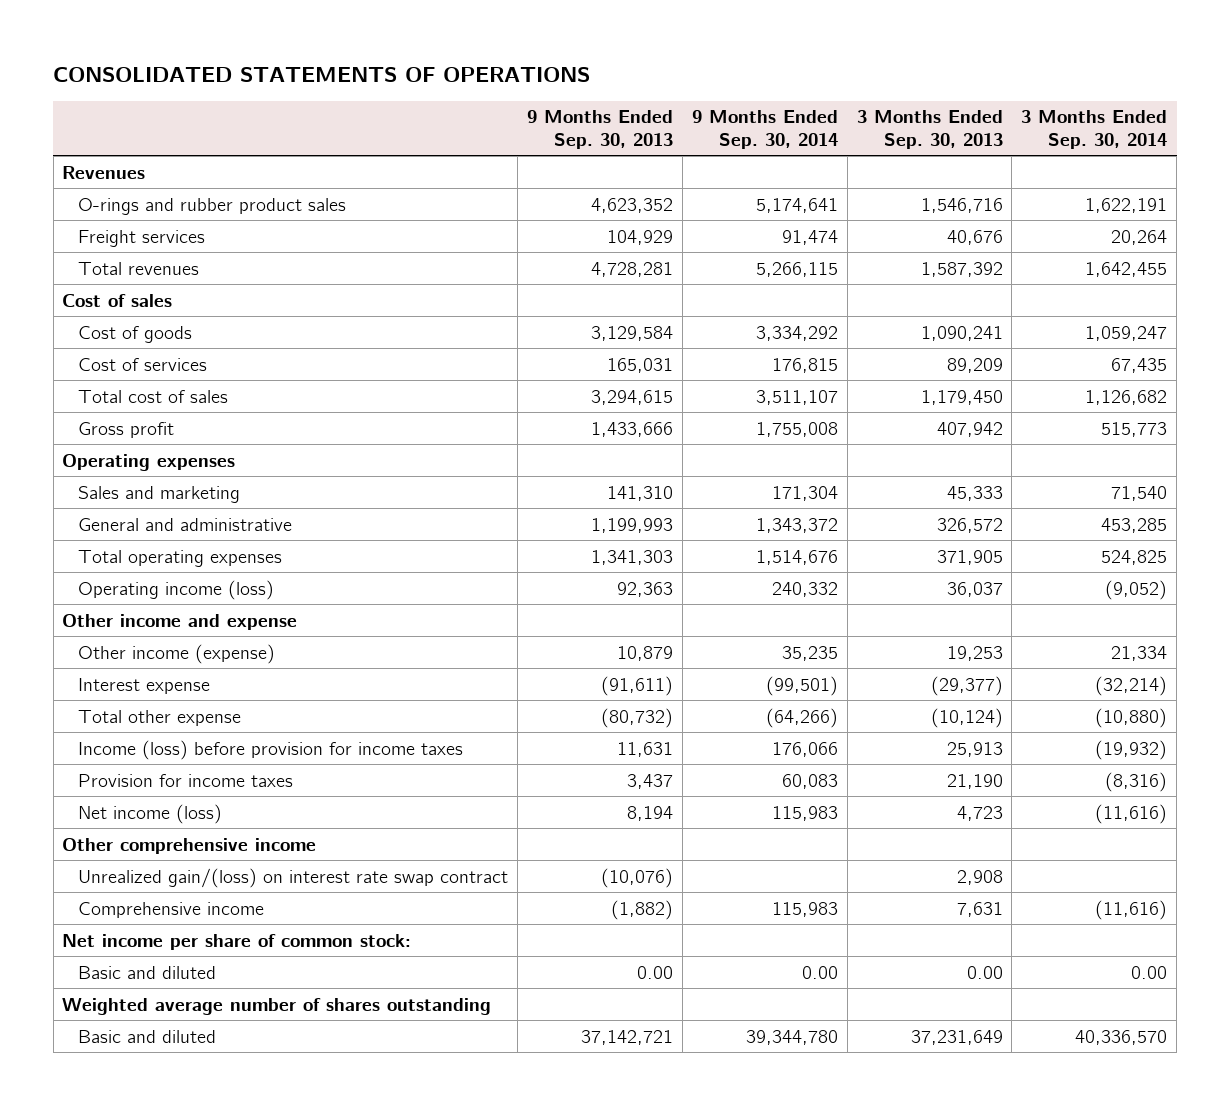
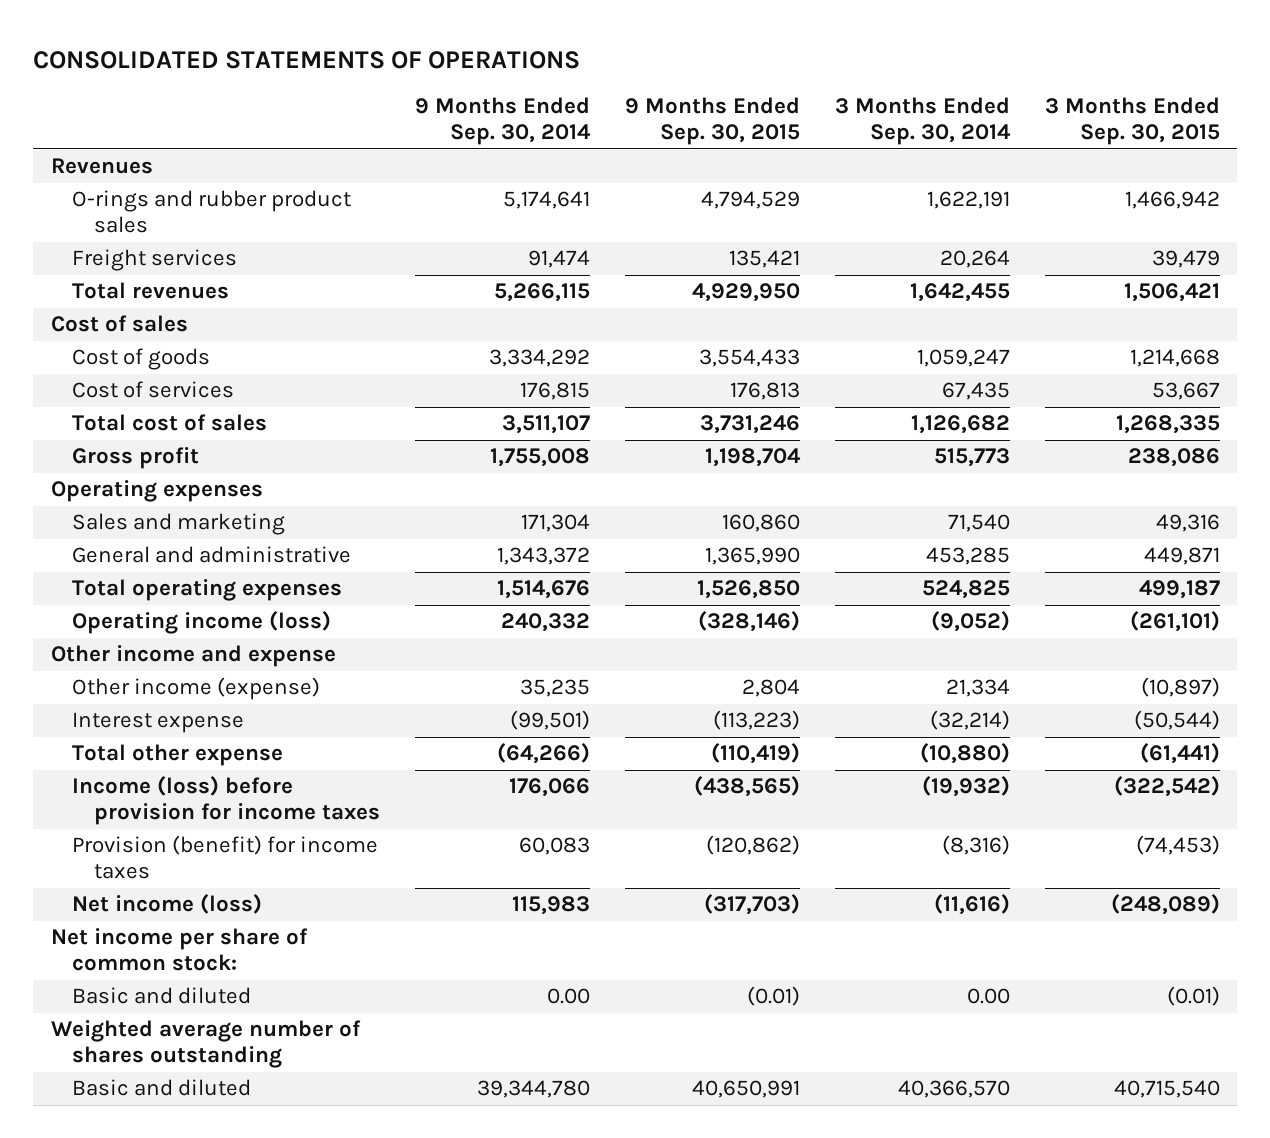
[527,110,674,149] 9 Months Ended Sep. 30, 2013 -> none
[856,110,1003,149] 3 Months Ended Sep. 30, 2013 -> none
none -> [624,97,800,146] 9 Months Ended Sep. 30, 2015
none -> [1044,97,1220,146] 3 Months Ended Sep. 30, 2015
[78,773,294,787] Provision for income taxes -> [72,835,379,880] Provision (benefit) for income taxes
[62,837,317,854] Other comprehensive income -> none
[78,867,509,888] Unrealized gain/(loss) on interest rate swap contract -> none
[78,901,265,918] Comprehensive income -> none
[1075,1029,1168,1045] 40,336,570 -> [897,1080,1010,1099] 40,366,570

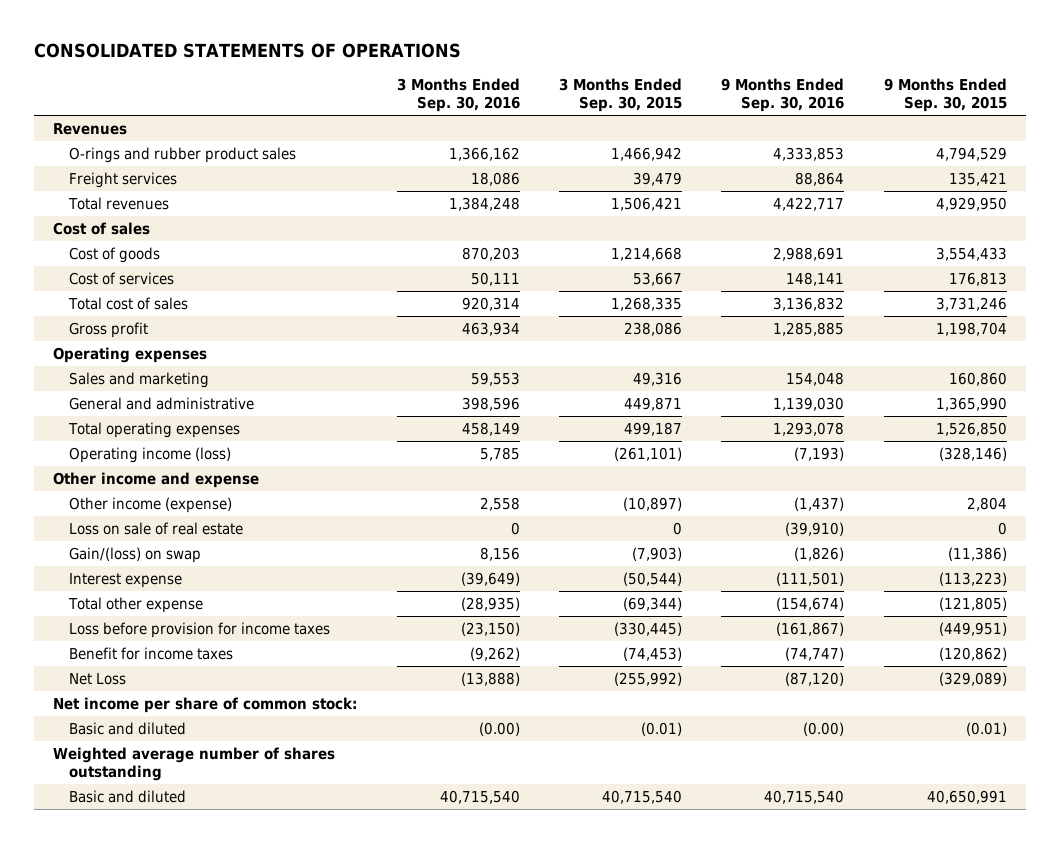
[414,97,591,146] 9 Months Ended Sep. 30, 2014 -> none
[834,97,1011,146] 3 Months Ended Sep. 30, 2014 -> none
none -> [396,78,520,113] 3 Months Ended Sep. 30, 2016
none -> [721,78,845,113] 9 Months Ended Sep. 30, 2016
none -> [68,522,243,536] Loss on sale of real estate
none -> [68,547,201,564] Gain/(loss) on swap
[710,743,800,765] (110,419) -> [938,597,1007,612] (121,805)
[1139,743,1220,765] (61,441) -> [622,597,682,612] (69,344)
[72,776,380,826] Income (loss) before provision for income taxes -> [68,622,330,639] Loss before provision for income taxes
[693,776,800,798] (438,565) -> [938,622,1007,637] (449,951)
[1113,776,1220,798] (322,542) -> [613,622,682,637] (330,445)
[72,835,379,880] Provision (benefit) for income taxes -> [68,647,233,661] Benefit for income taxes
[72,894,263,915] Net income (loss) -> [68,673,126,686] Net Loss
[703,894,800,916] (317,703) -> [938,672,1007,687] (329,089)
[1110,894,1220,916] (248,089) -> [613,672,682,687] (255,992)

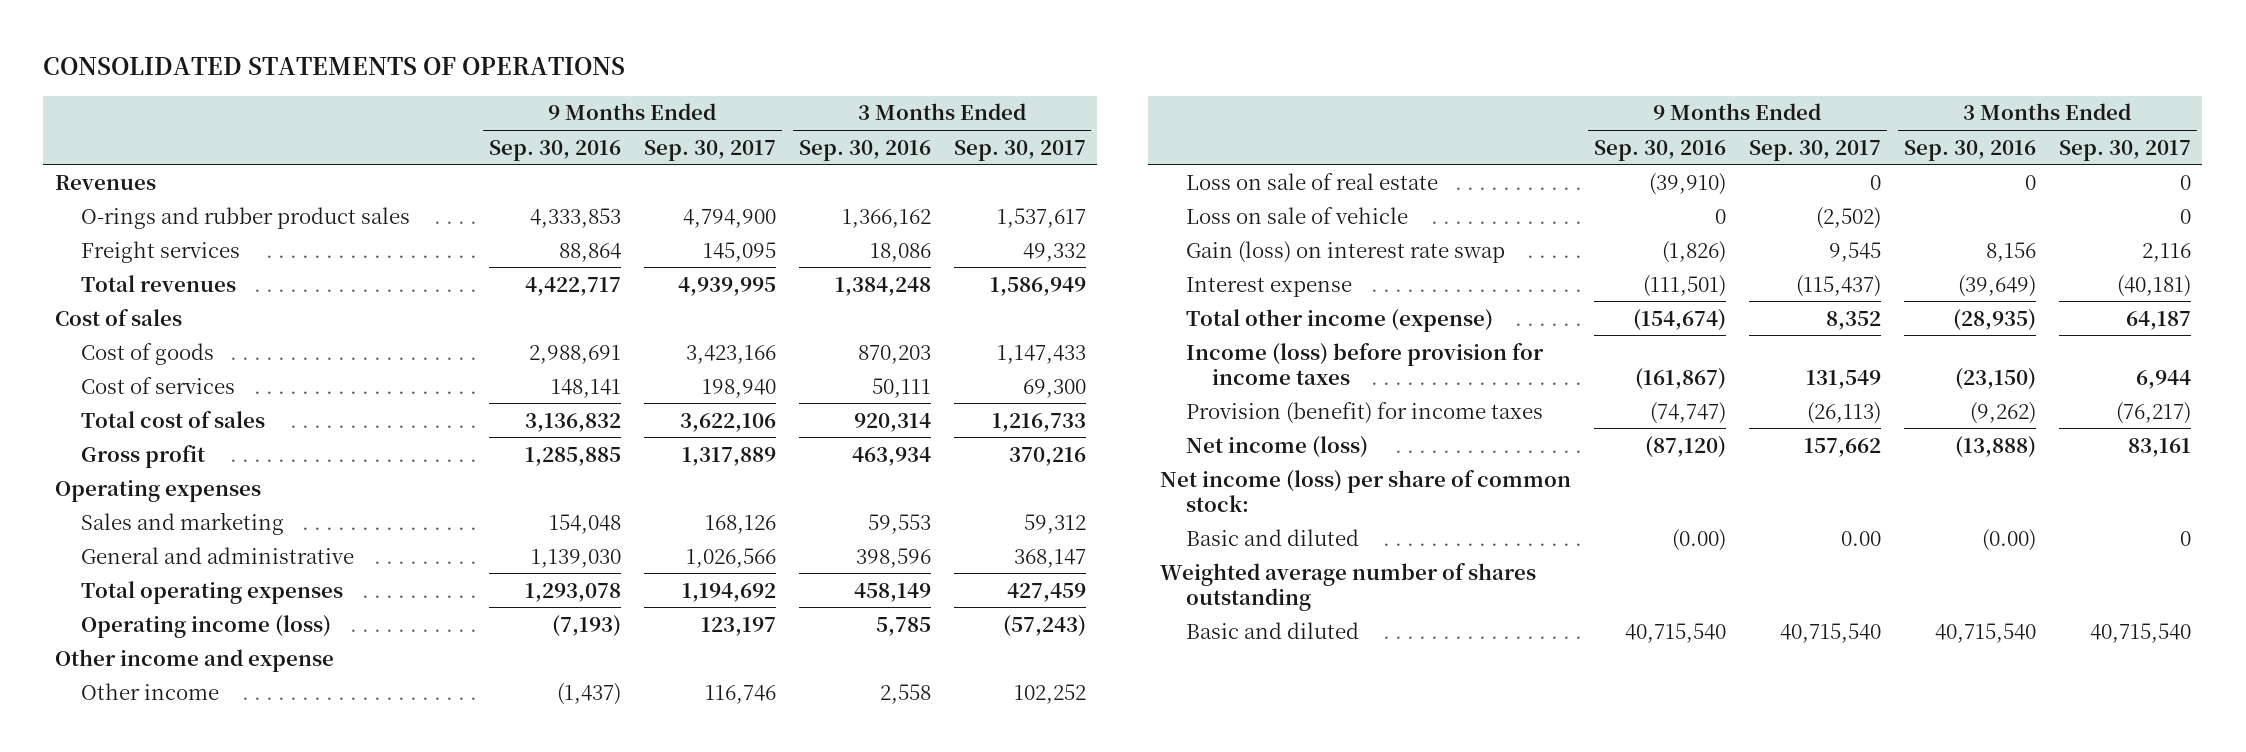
[558,78,682,113] 3 Months Ended Sep. 30, 2015 -> none
[883,78,1007,113] 9 Months Ended Sep. 30, 2015 -> none
none -> [643,139,776,161] Sep. 30, 2017
none -> [953,139,1086,161] Sep. 30, 2017
[68,497,232,514] Other income (expense) -> [80,682,219,700] Other income
none -> [1185,206,1408,224] Loss on sale of vehicle
[68,547,201,564] Gain/(loss) on swap -> [1185,240,1505,263] Gain (loss) on interest rate swap
[67,597,203,614] Total other expense -> [1185,308,1493,332] Total other income (expense)
[68,622,330,639] Loss before provision for income taxes -> [1185,342,1544,385] Income (loss) before provision for income taxes
[68,647,233,661] Benefit for income taxes -> [1185,401,1543,424] Provision (benefit) for income taxes
[68,673,126,686] Net Loss -> [1185,435,1368,458] Net income (loss)
[53,697,358,714] Net income per share of common stock: -> [1159,469,1571,512] Net income (loss) per share of common stock:

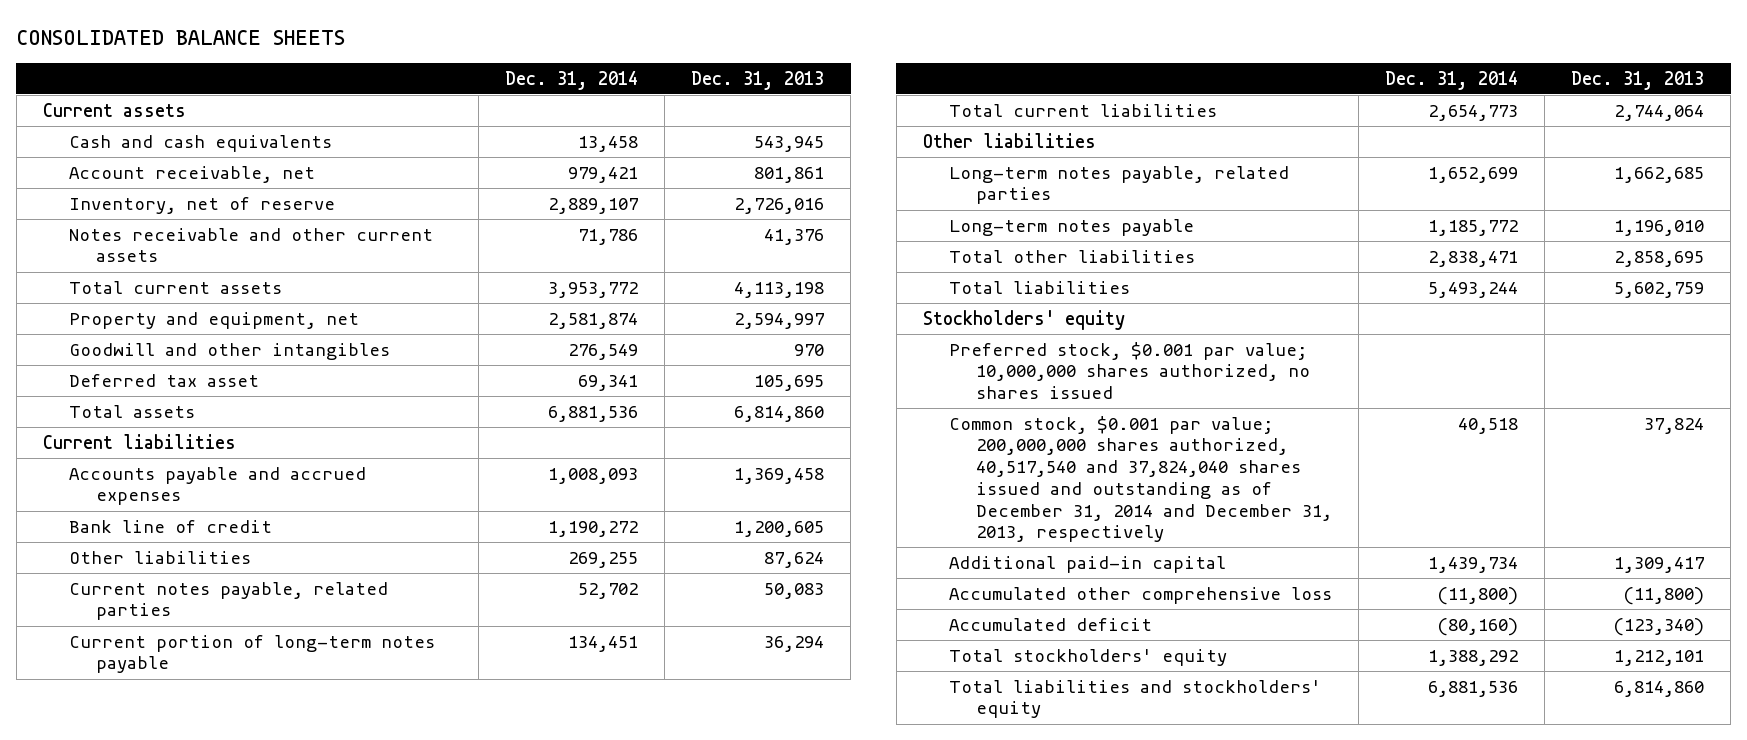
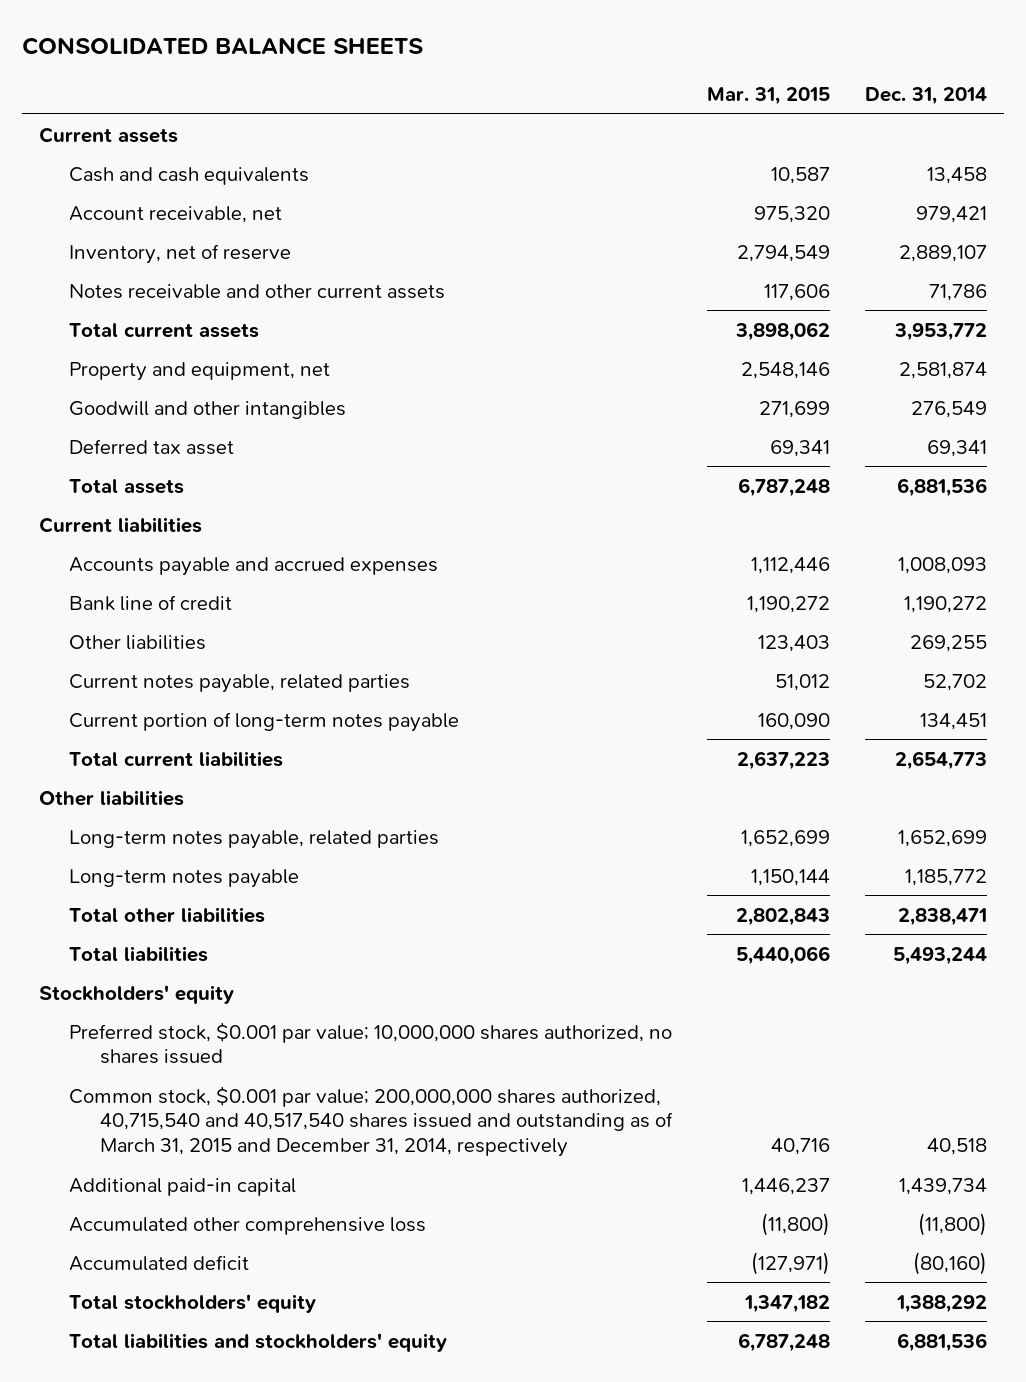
[691,70,825,90] Dec. 31, 2013 -> none
none -> [707,86,831,105] Mar. 31, 2015
[949,415,1332,543] Common stock, $0.001 par value; 200,000,000 shares authorized, 40,517,540 and 37,824,040 shares issued and outstanding as of December 31, 2014 and December 31, 2013, respectively -> [69,1085,673,1158] Common stock, $0.001 par value; 200,000,000 shares authorized, 40,715,540 and 40,517,540 shares issued and outstanding as of March 31, 2015 and December 31, 2014, respectively

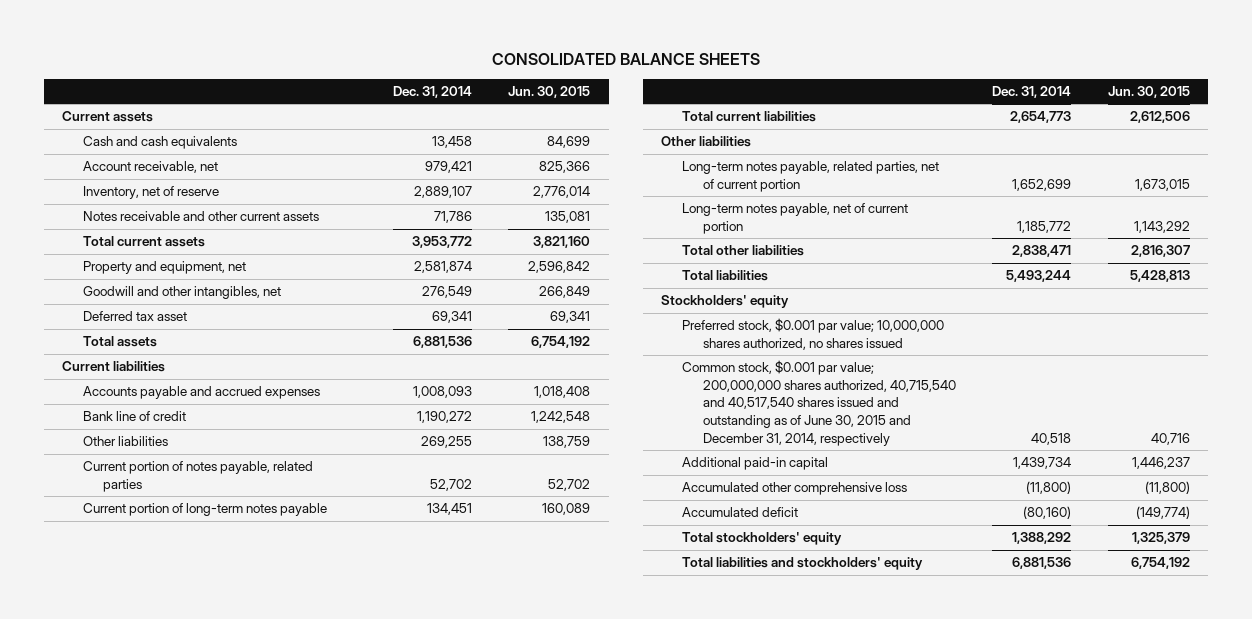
[707,86,831,105] Mar. 31, 2015 -> none
none -> [508,85,591,98] Jun. 30, 2015
[69,400,347,419] Goodwill and other intangibles -> [82,286,281,300] Goodwill and other intangibles, net
[69,673,411,693] Current notes payable, related parties -> [82,461,313,492] Current portion of notes payable, related parties
[69,829,440,849] Long-term notes payable, related parties -> [682,161,940,192] Long-term notes payable, related parties, net of current portion
[69,868,300,888] Long-term notes payable -> [682,203,909,234] Long-term notes payable, net of current portion
[69,1085,673,1158] Common stock, $0.001 par value; 200,000,000 shares authorized, 40,715,540 and 40,517,540 shares issued and outstanding as of March 31, 2015 and December 31, 2014, respectively -> [682,360,956,446] Common stock, $0.001 par value; 200,000,000 shares authorized, 40,715,540 and 40,517,540 shares issued and outstanding as of June 30, 2015 and December 31, 2014, respectively

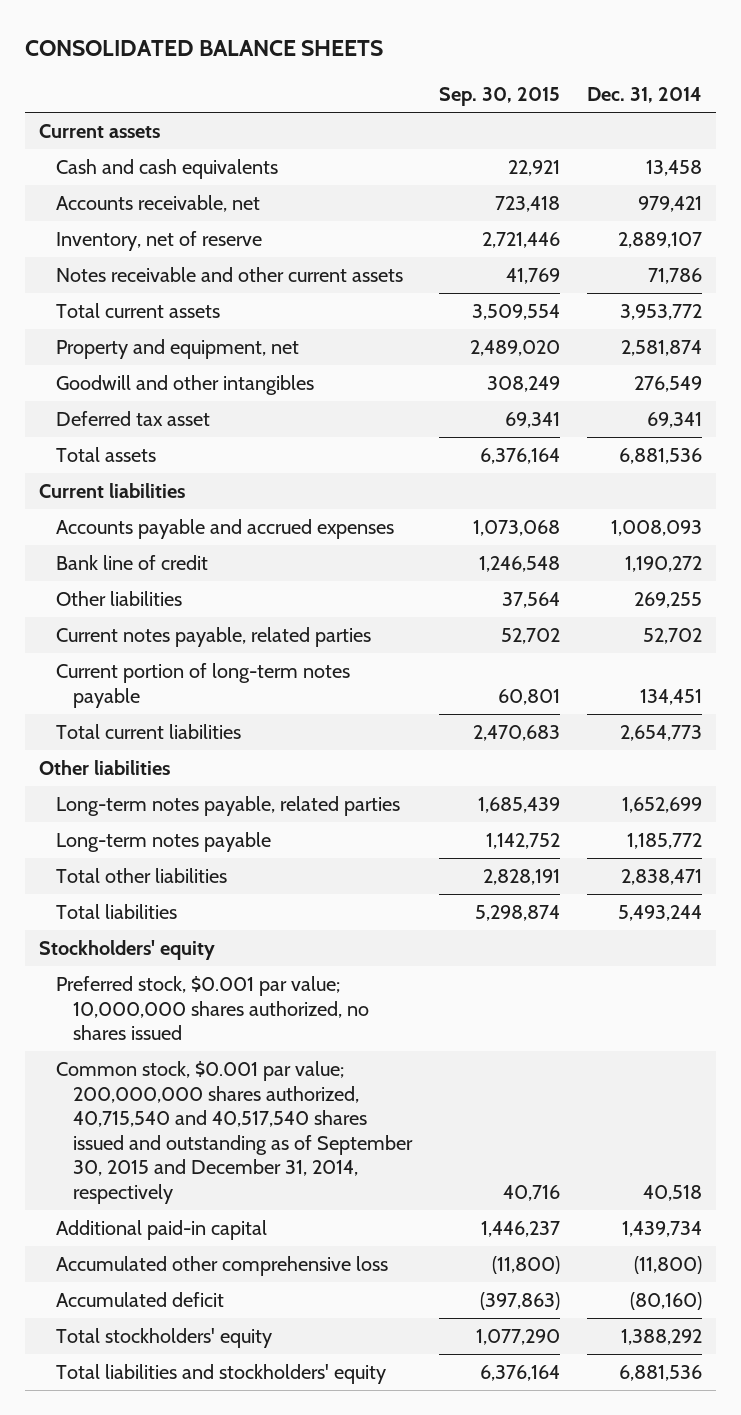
[508,85,591,98] Jun. 30, 2015 -> none
none -> [439,87,561,107] Sep. 30, 2015
[82,161,218,174] Account receivable, net -> [55,195,260,213] Accounts receivable, net
[82,286,281,300] Goodwill and other intangibles, net -> [55,375,314,396] Goodwill and other intangibles
[82,461,313,492] Current portion of notes payable, related parties -> [55,627,371,648] Current notes payable, related parties
[682,161,940,192] Long-term notes payable, related parties, net of current portion -> [55,796,400,817] Long-term notes payable, related parties
[682,203,909,234] Long-term notes payable, net of current portion -> [55,832,271,853] Long-term notes payable
[682,360,956,446] Common stock, $0.001 par value; 200,000,000 shares authorized, 40,715,540 and 40,517,540 shares issued and outstanding as of June 30, 2015 and December 31, 2014, respectively -> [55,1061,414,1204] Common stock, $0.001 par value; 200,000,000 shares authorized, 40,715,540 and 40,517,540 shares issued and outstanding as of September 30, 2015 and December 31, 2014, respectively

